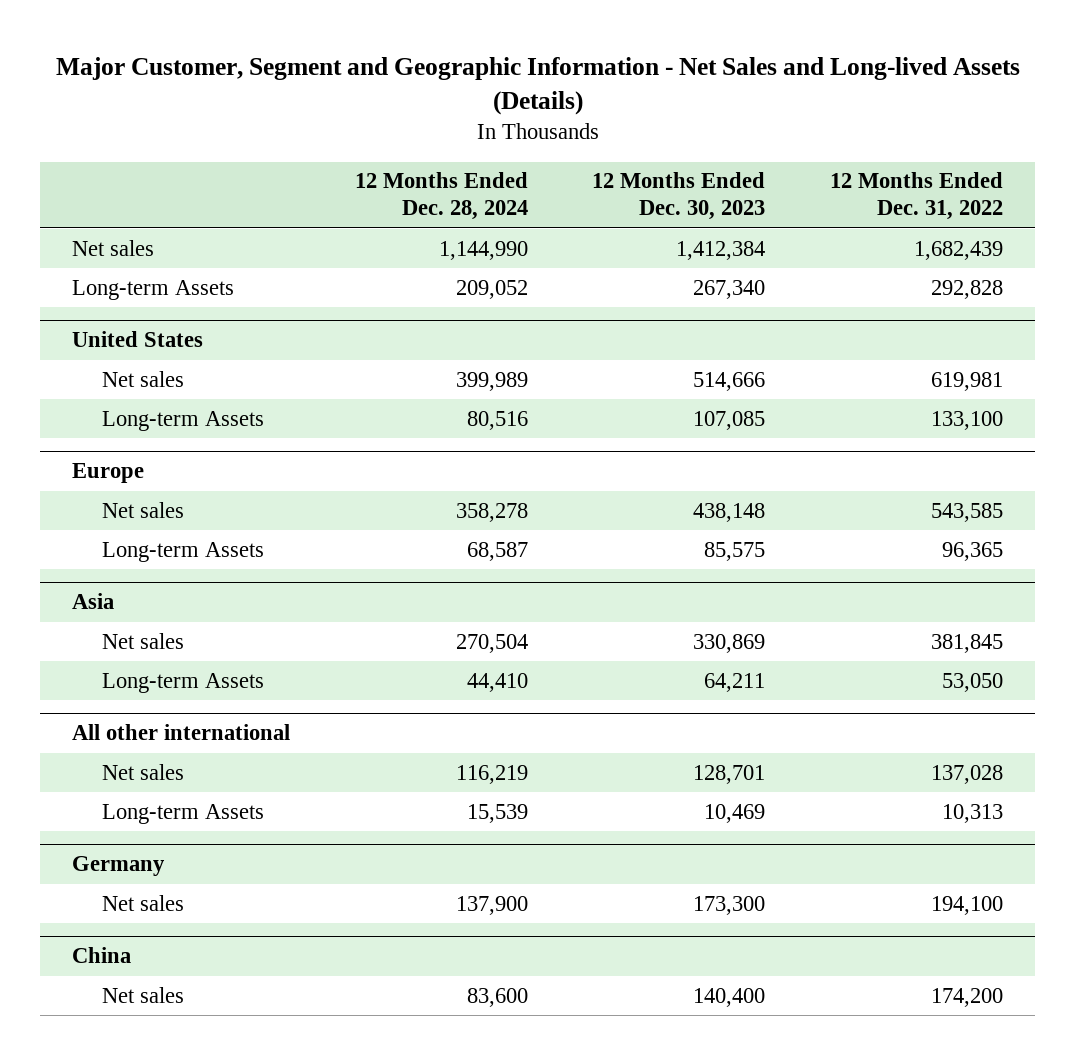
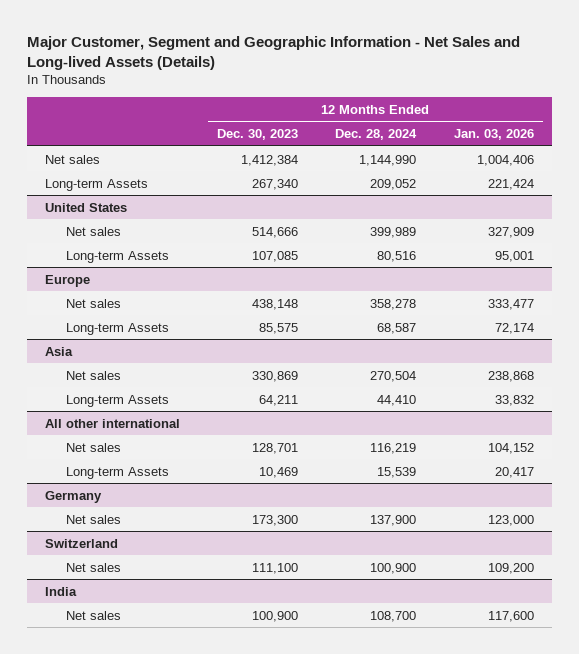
[829,172,1003,221] 12 Months Ended Dec. 31, 2022 -> none
none -> [453,128,534,140] Jan. 03, 2026
[72,947,132,964] China -> none
none -> [45,538,119,548] Switzerland
[466,987,528,1007] 83,600 -> [370,562,417,574] 100,900
[693,987,766,1007] 140,400 -> [252,562,299,574] 111,100
none -> [45,586,78,596] India
none -> [65,610,121,620] Net sales

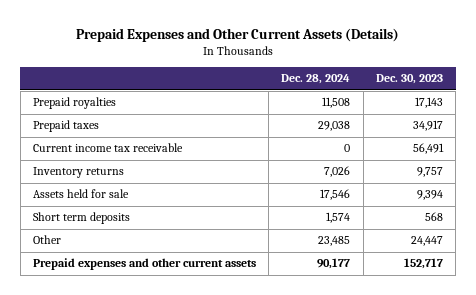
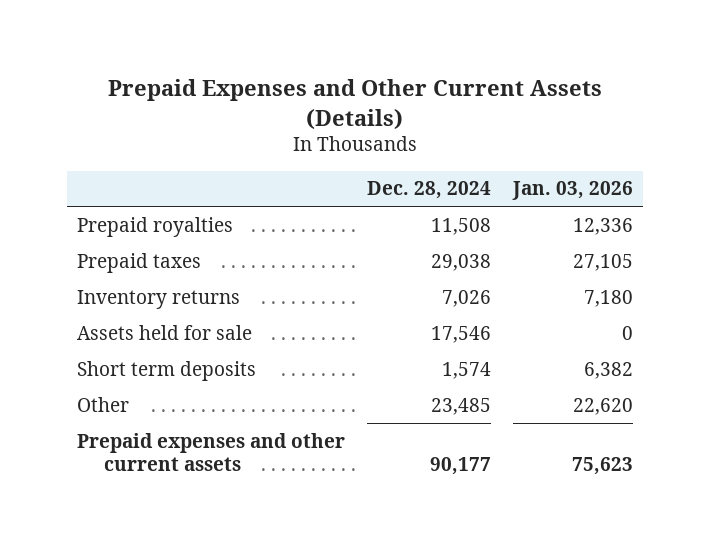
[375,74,443,85] Dec. 30, 2023 -> none
none -> [511,181,633,201] Jan. 03, 2026
[33,143,184,153] Current income tax receivable -> none

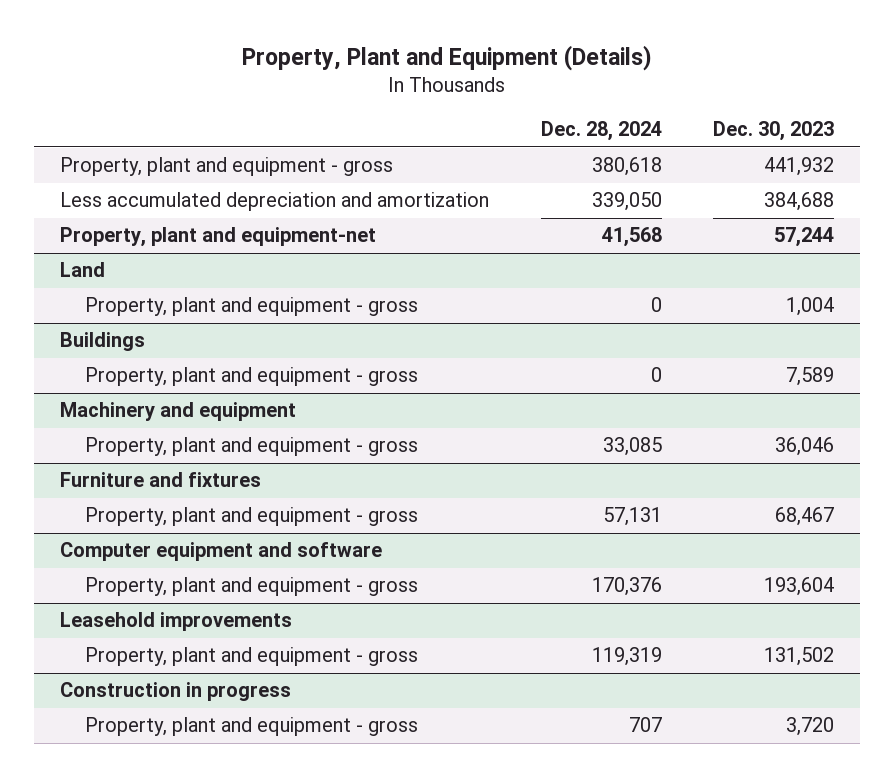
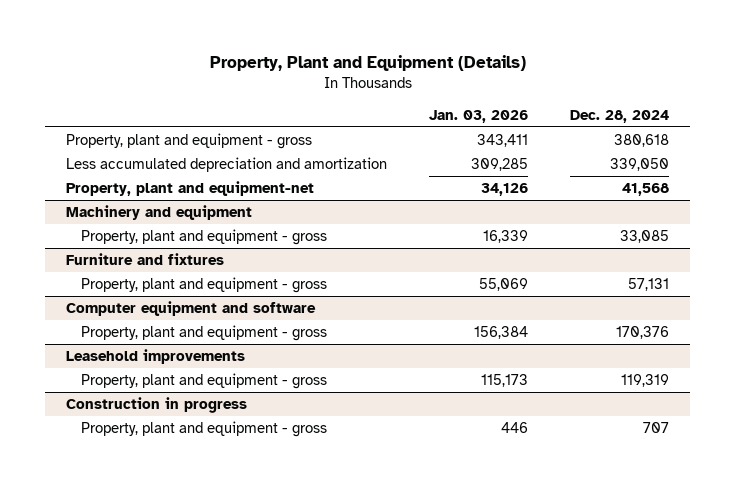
[713,121,835,142] Dec. 30, 2023 -> none
none -> [429,109,529,123] Jan. 03, 2026
[60,262,106,278] Land -> none
[84,297,418,317] Property, plant and equipment - gross -> none
[60,332,146,352] Buildings -> none
[84,367,418,387] Property, plant and equipment - gross -> none

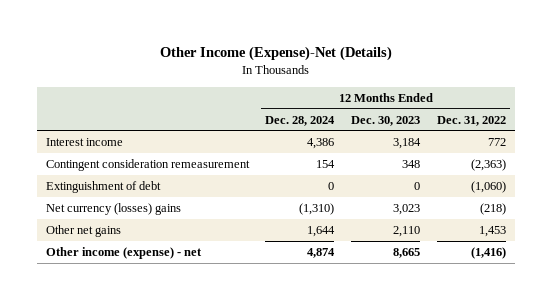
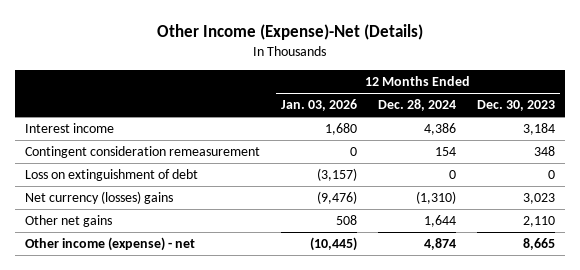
[437,115,507,126] Dec. 31, 2022 -> none
none -> [281,99,358,112] Jan. 03, 2026
[45,181,161,194] Extinguishment of debt -> [25,169,199,182] Loss on extinguishment of debt

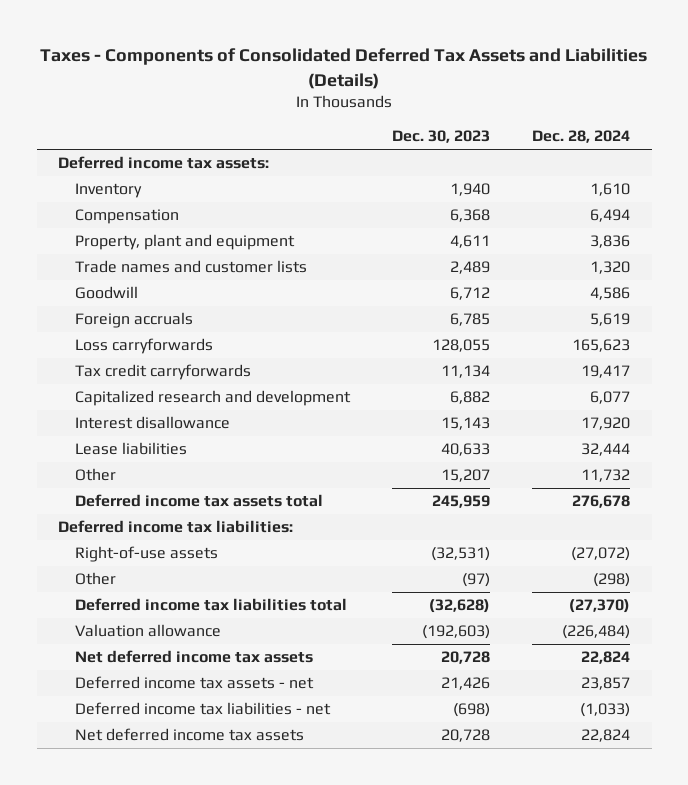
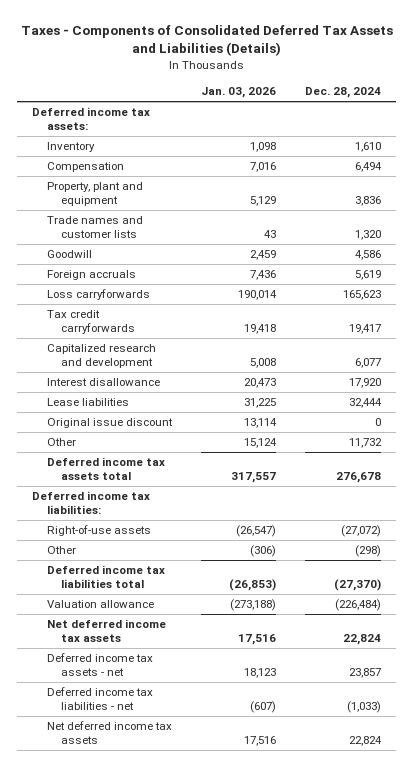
[392,130,491,144] Dec. 30, 2023 -> none
none -> [200,87,276,99] Jan. 03, 2026
none -> [46,418,173,429] Original issue discount

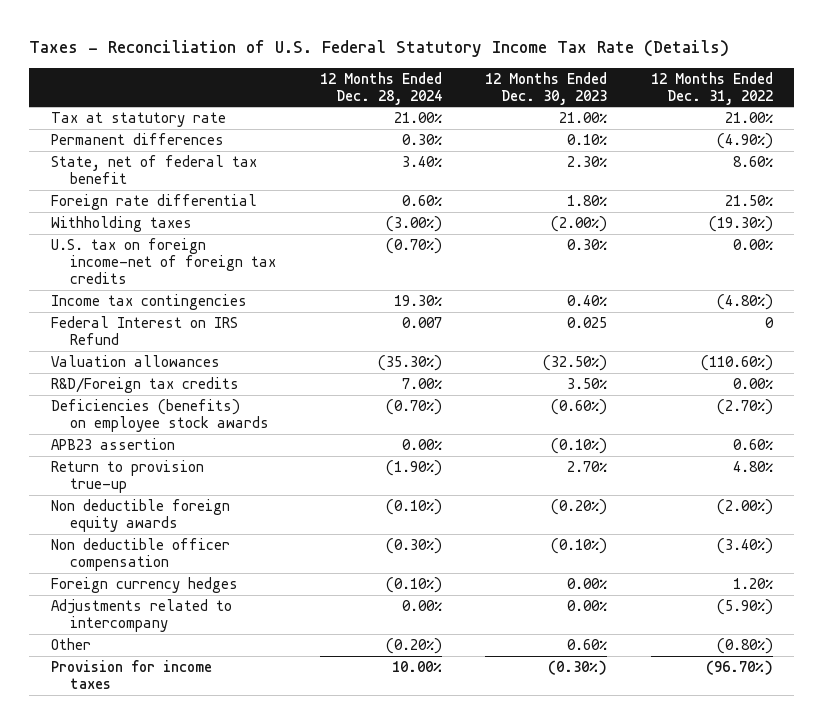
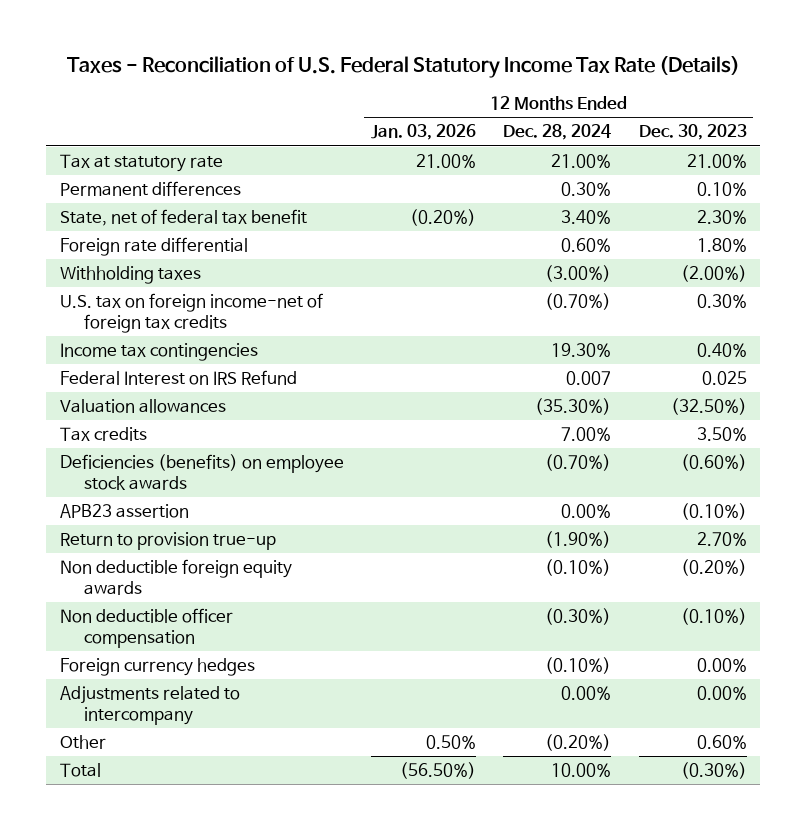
[650,71,773,105] 12 Months Ended Dec. 31, 2022 -> none
none -> [371,124,477,141] Jan. 03, 2026
[51,376,240,393] R&D/Foreign tax credits -> [59,427,147,442] Tax credits
[51,659,213,690] Provision for income taxes -> [59,763,101,778] Total

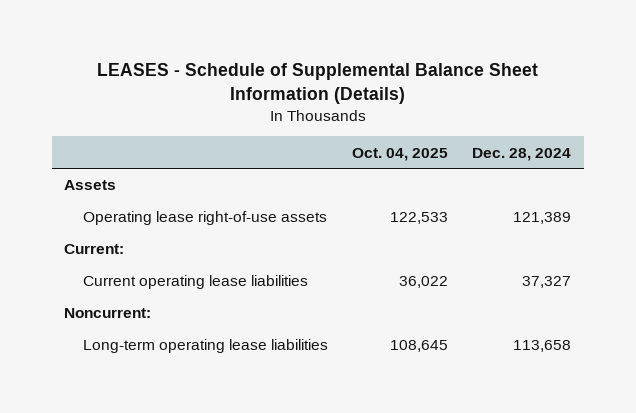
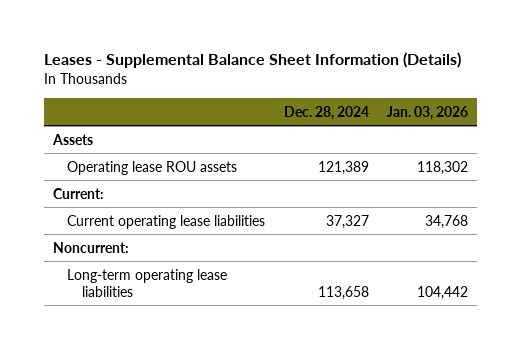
[96,63,538,105] LEASES - Schedule of Supplemental Balance Sheet Information (Details) -> [43,52,461,69] Leases - Supplemental Balance Sheet Information (Details)
[352,147,449,161] Oct. 04, 2025 -> none
none -> [387,105,469,120] Jan. 03, 2026
[83,211,328,226] Operating lease right-of-use assets -> [67,160,238,175] Operating lease ROU assets

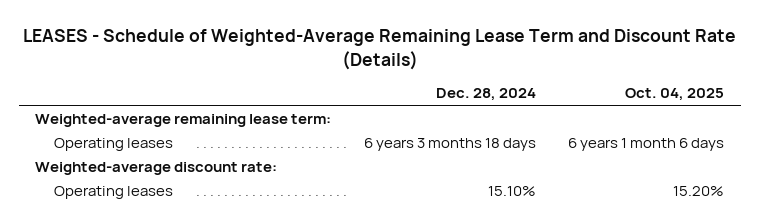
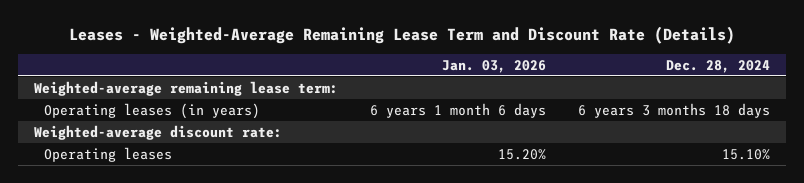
[22,29,736,70] LEASES - Schedule of Weighted-Average Remaining Lease Term and Discount Rate (Details) -> [69,25,736,44] Leases - Weighted-Average Remaining Lease Term and Discount Rate (Details)
[625,88,725,102] Oct. 04, 2025 -> none
none -> [442,59,547,73] Jan. 03, 2026
[54,137,174,151] Operating leases -> [44,103,261,120] Operating leases (in years)

